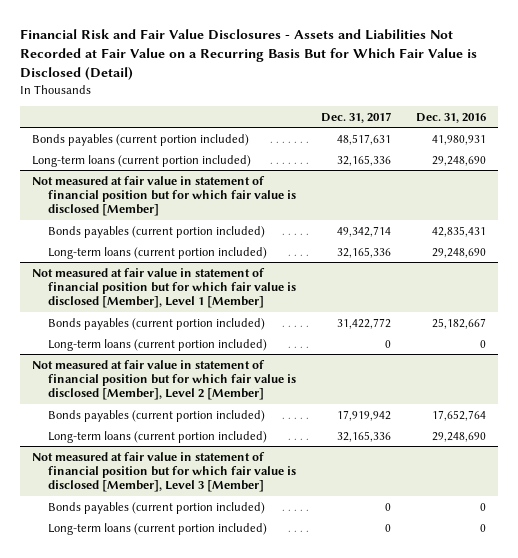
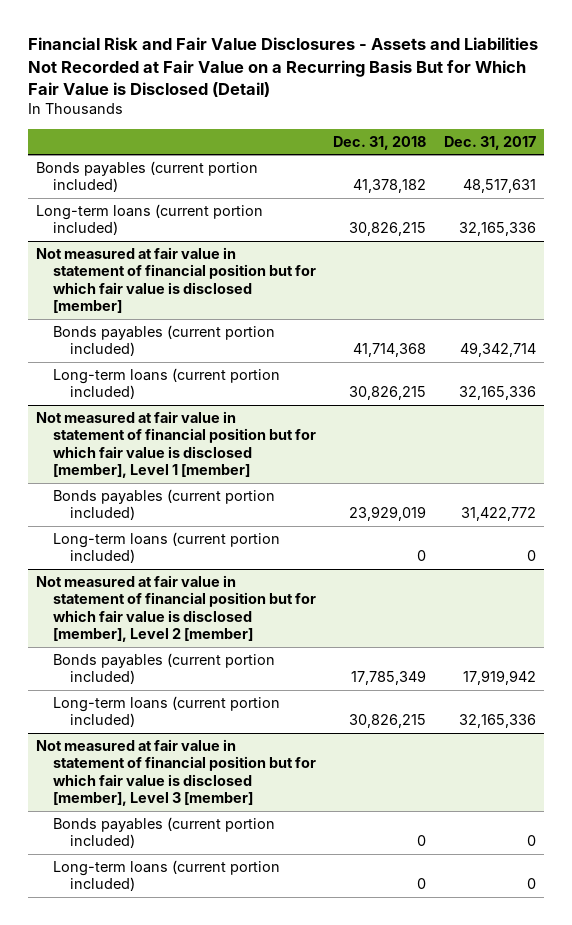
[416,112,487,123] Dec. 31, 2016 -> none
none -> [333,135,427,150] Dec. 31, 2018
[32,175,297,217] Not measured at fair value in statement of financial position but for which fair value is disclosed [Member] -> [36,246,317,314] Not measured at fair value in statement of financial position but for which fair value is disclosed [member]
[32,267,297,309] Not measured at fair value in statement of financial position but for which fair value is disclosed [Member], Level 1 [Member] -> [36,410,317,479] Not measured at fair value in statement of financial position but for which fair value is disclosed [member], Level 1 [member]
[32,359,297,401] Not measured at fair value in statement of financial position but for which fair value is disclosed [Member], Level 2 [Member] -> [36,574,317,643] Not measured at fair value in statement of financial position but for which fair value is disclosed [member], Level 2 [member]
[32,451,297,493] Not measured at fair value in statement of financial position but for which fair value is disclosed [Member], Level 3 [Member] -> [36,738,317,807] Not measured at fair value in statement of financial position but for which fair value is disclosed [member], Level 3 [member]

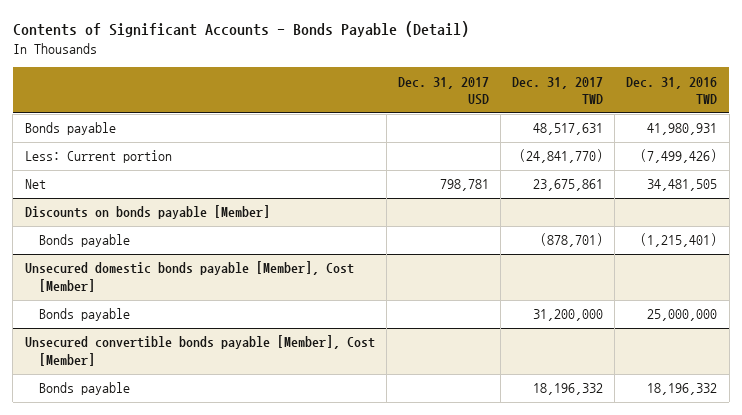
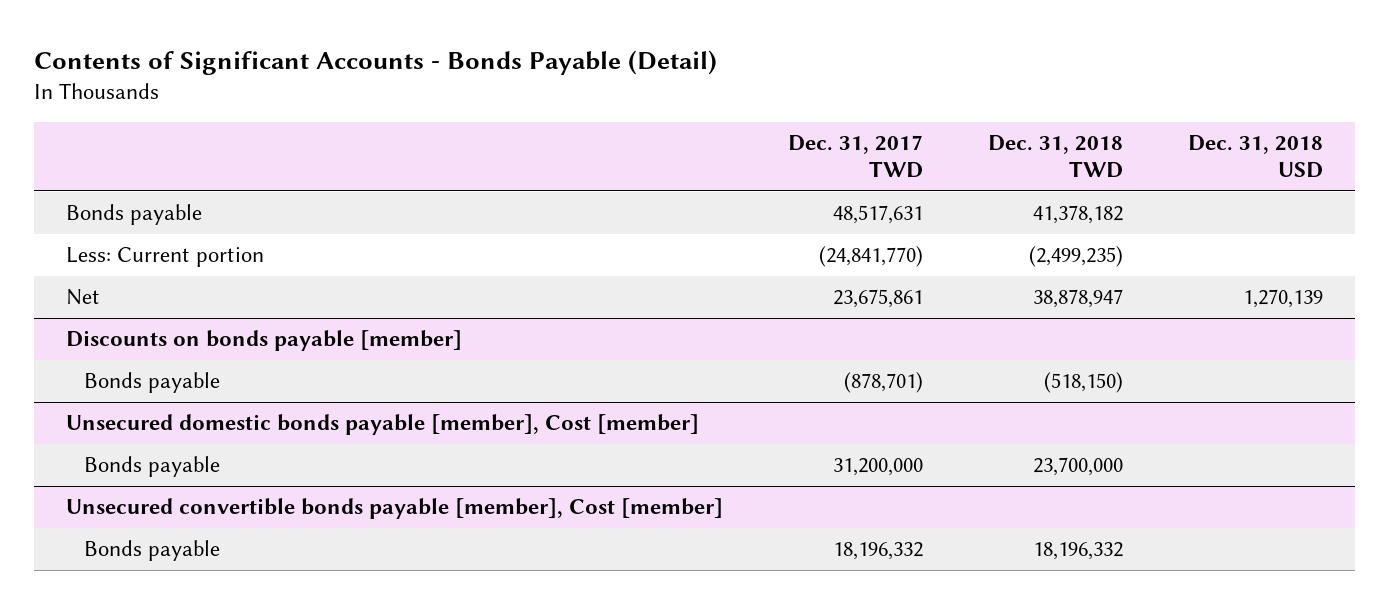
[397,76,489,106] Dec. 31, 2017 USD -> none
[626,76,718,105] Dec. 31, 2016 TWD -> none
none -> [987,134,1123,178] Dec. 31, 2018 TWD
none -> [1187,134,1323,178] Dec. 31, 2018 USD
[24,205,270,220] Discounts on bonds payable [Member] -> [66,330,463,352] Discounts on bonds payable [member]
[24,261,354,293] Unsecured domestic bonds payable [Member], Cost [Member] -> [66,414,700,436] Unsecured domestic bonds payable [member], Cost [member]
[24,335,375,367] Unsecured convertible bonds payable [Member], Cost [Member] -> [66,498,724,520] Unsecured convertible bonds payable [member], Cost [member]

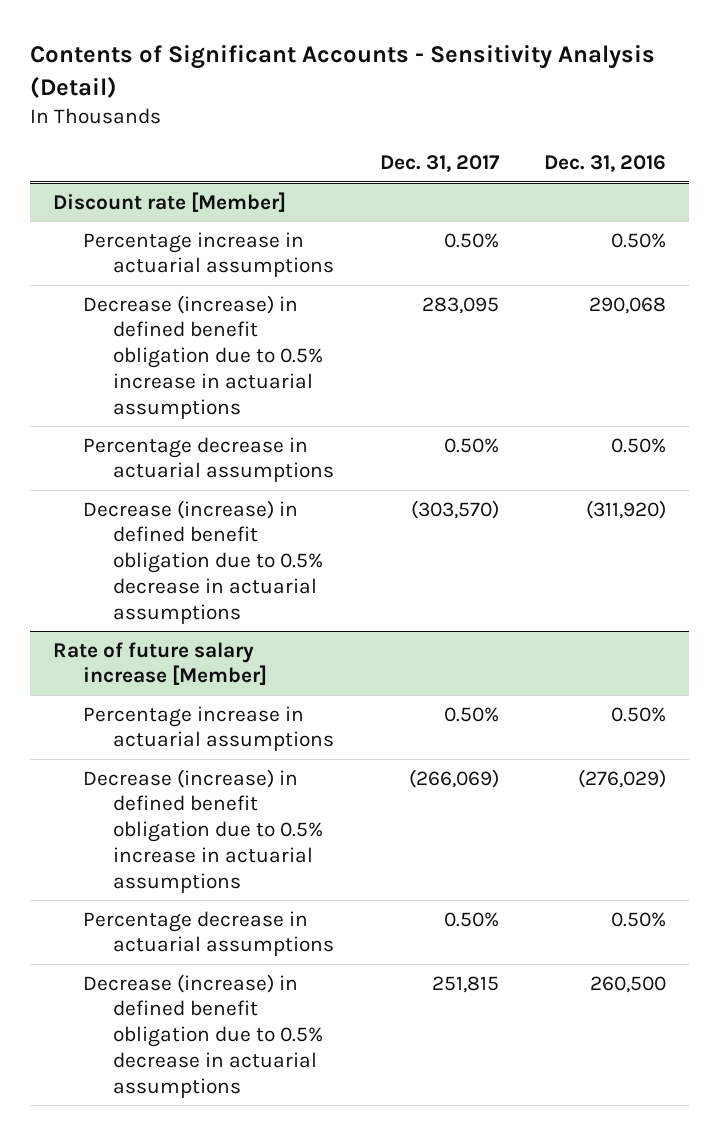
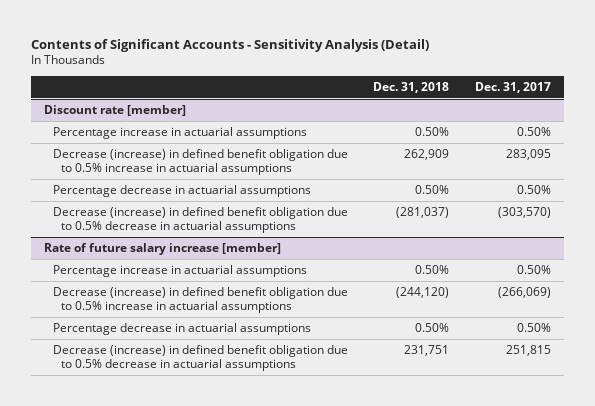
[544,155,667,173] Dec. 31, 2016 -> none
none -> [373,81,450,93] Dec. 31, 2018
[52,191,286,212] Discount rate [Member] -> [44,104,187,116] Discount rate [member]
[52,641,267,686] Rate of future salary increase [Member] -> [44,242,282,255] Rate of future salary increase [member]

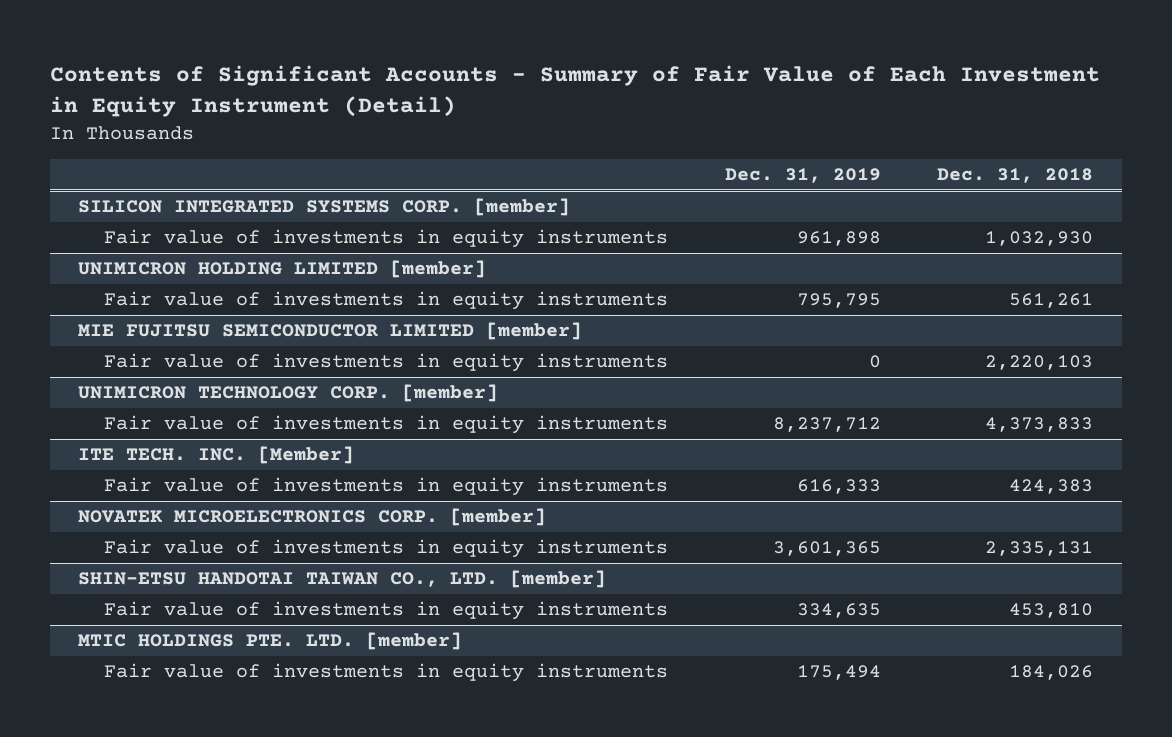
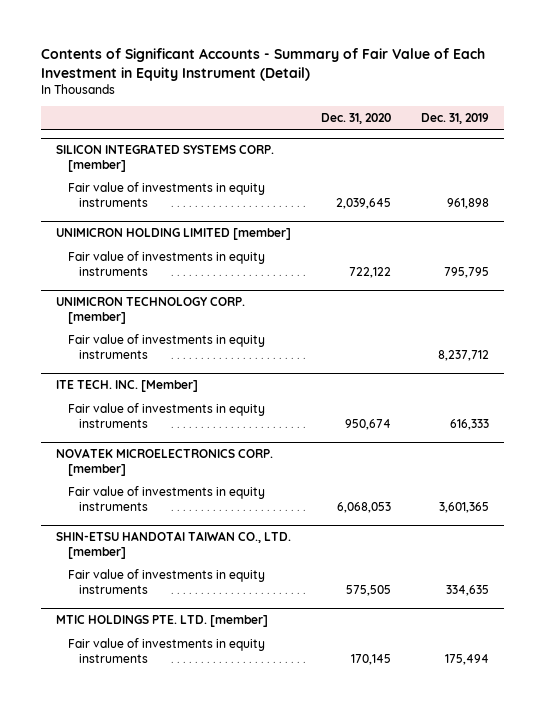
[937,168,1094,184] Dec. 31, 2018 -> none
none -> [321,113,392,125] Dec. 31, 2020
[78,322,583,341] MIE FUJITSU SEMICONDUCTOR LIMITED [member] -> none
[103,353,668,373] Fair value of investments in equity instruments -> none

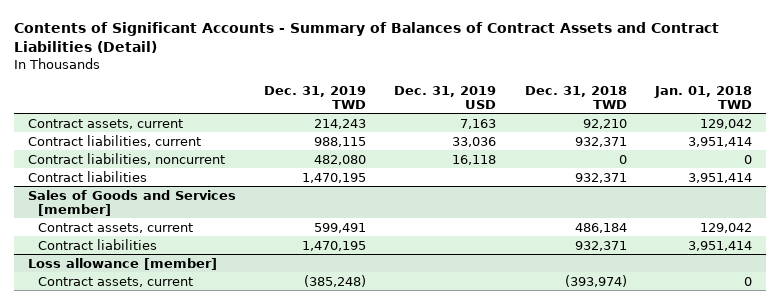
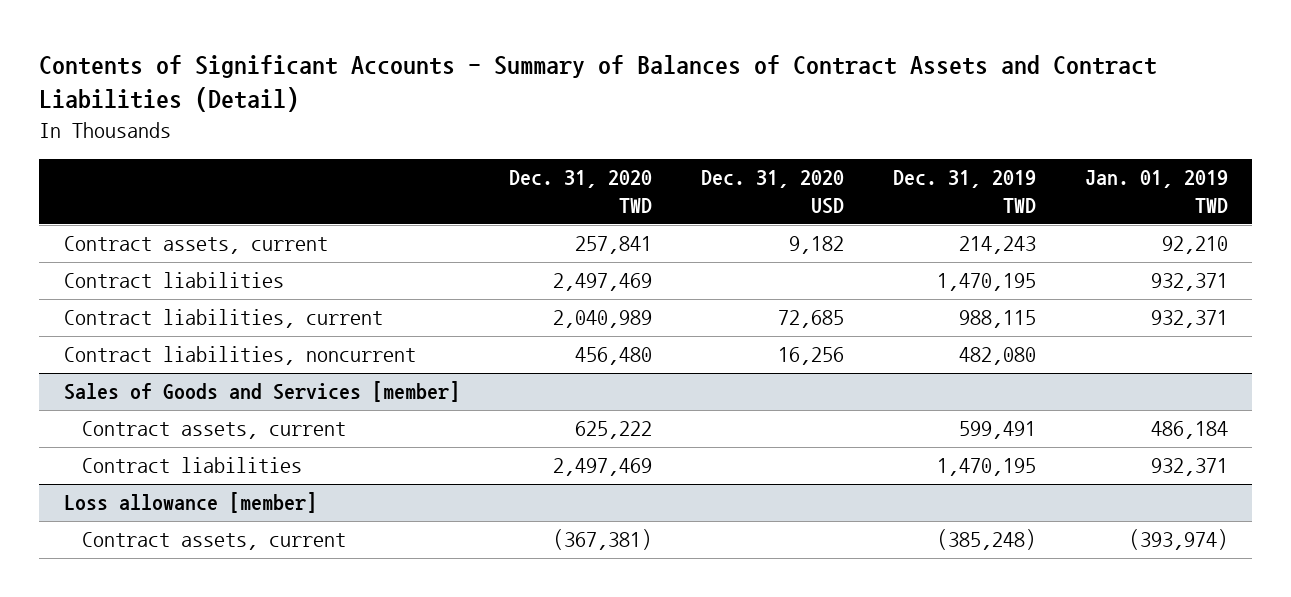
[394,85,497,109] Dec. 31, 2019 USD -> none
[524,85,627,109] Dec. 31, 2018 TWD -> none
[653,85,752,109] Jan. 01, 2018 TWD -> none
none -> [508,170,652,214] Dec. 31, 2020 TWD
none -> [700,170,844,215] Dec. 31, 2020 USD
none -> [1084,170,1228,214] Jan. 01, 2019 TWD
[27,170,147,182] Contract liabilities -> [63,272,284,289] Contract liabilities

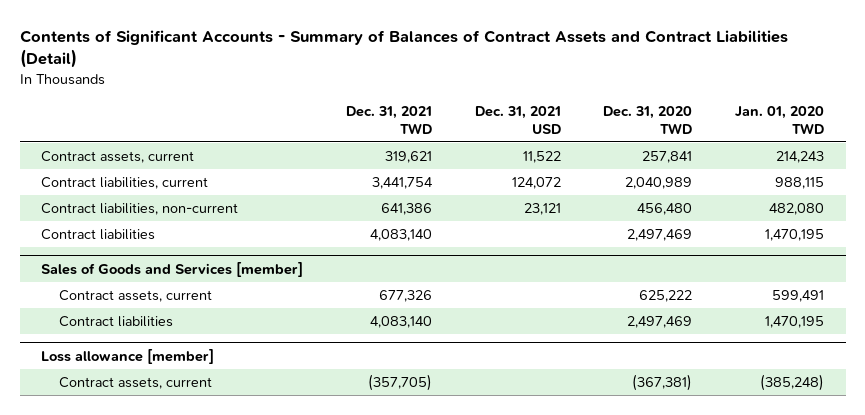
[700,170,844,215] Dec. 31, 2020 USD -> none
[892,170,1036,214] Dec. 31, 2019 TWD -> none
[1084,170,1228,214] Jan. 01, 2019 TWD -> none
none -> [345,105,432,134] Dec. 31, 2021 TWD
none -> [474,105,561,134] Dec. 31, 2021 USD
none -> [735,105,825,134] Jan. 01, 2020 TWD
[63,346,416,366] Contract liabilities, noncurrent -> [41,202,239,215] Contract liabilities, non-current
[63,272,284,289] Contract liabilities -> [41,228,156,240] Contract liabilities

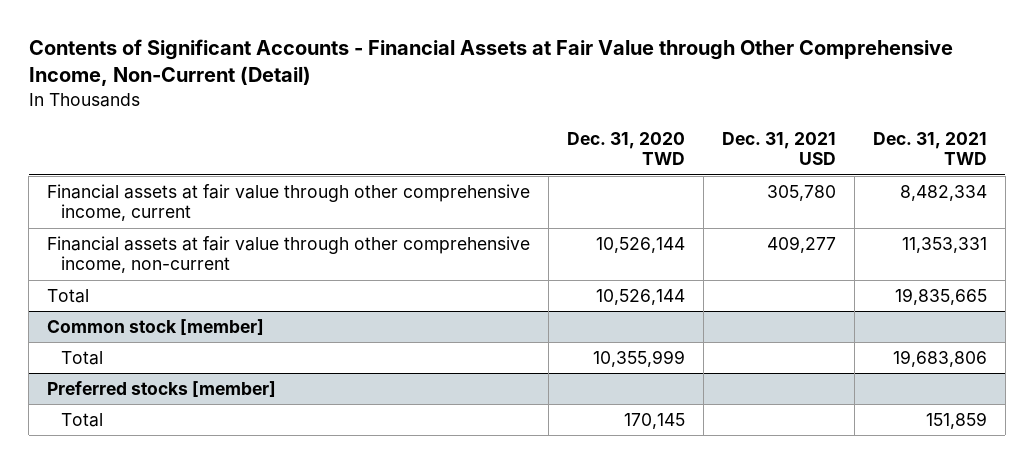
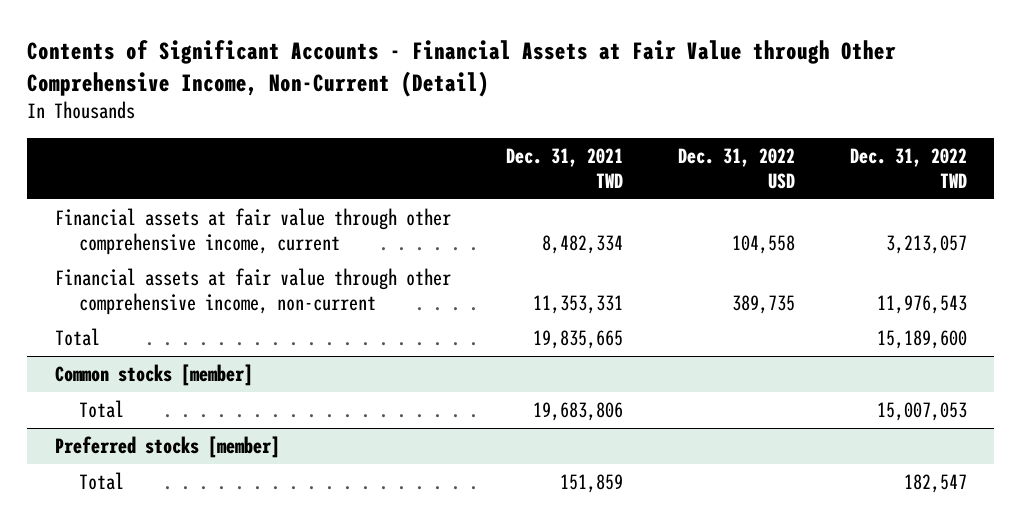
[566,131,685,166] Dec. 31, 2020 TWD -> none
[721,131,836,166] Dec. 31, 2021 USD -> none
none -> [677,148,795,190] Dec. 31, 2022 USD
none -> [849,148,967,189] Dec. 31, 2022 TWD
[47,318,265,335] Common stock [member] -> [54,363,253,386] Common stocks [member]

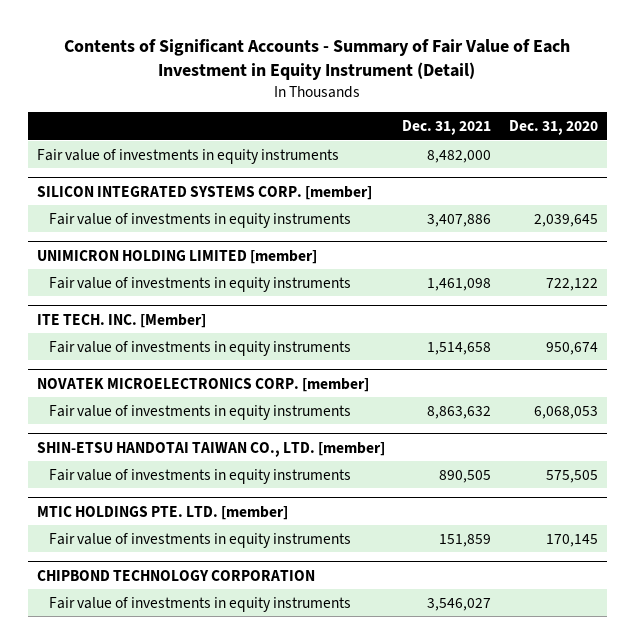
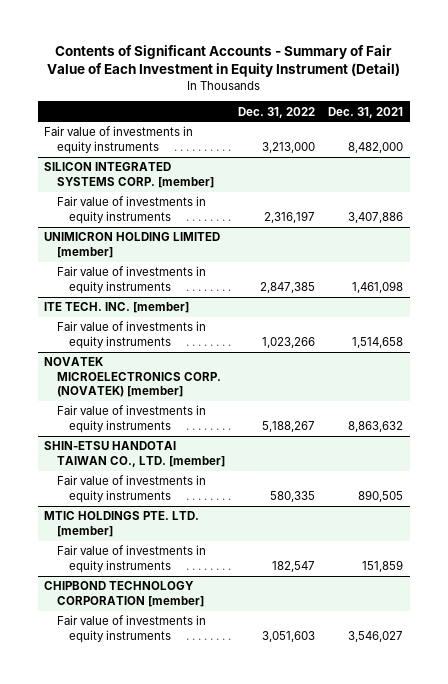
[509,120,599,136] Dec. 31, 2020 -> none
none -> [237,106,315,118] Dec. 31, 2022
[36,313,206,328] ITE TECH. INC. [Member] -> [44,302,190,314] ITE TECH. INC. [member]
[36,377,369,392] NOVATEK MICROELECTRONICS CORP. [member] -> [44,357,221,398] NOVATEK MICROELECTRONICS CORP. (NOVATEK) [member]
[36,569,315,581] CHIPBOND TECHNOLOGY CORPORATION -> [44,581,204,607] CHIPBOND TECHNOLOGY CORPORATION [member]

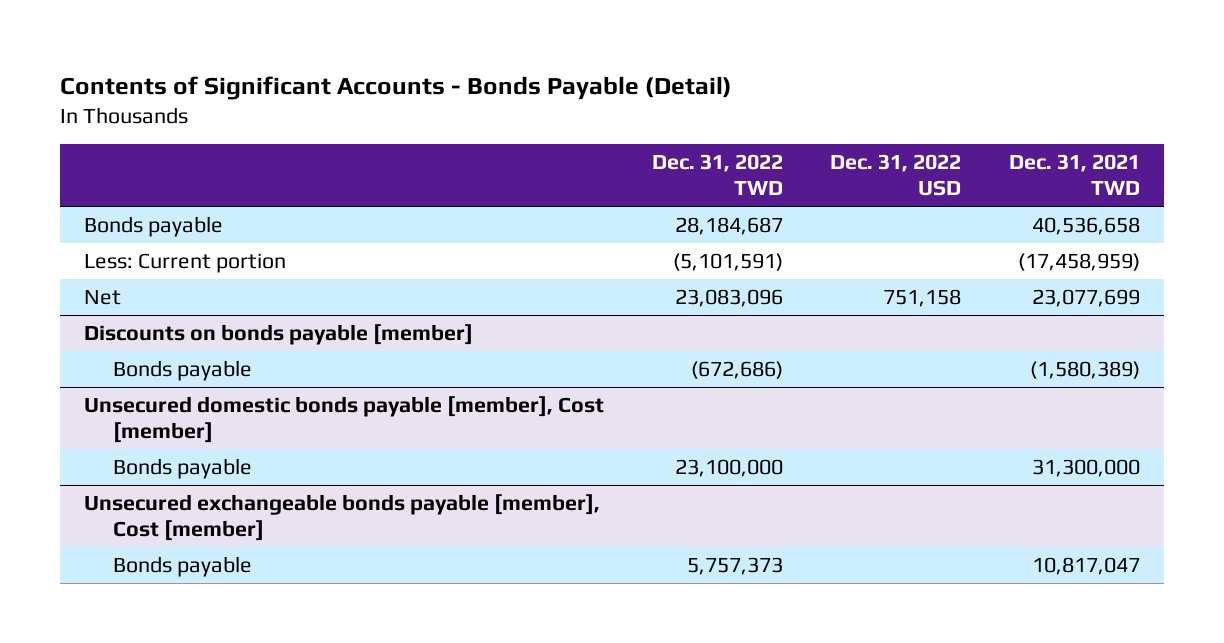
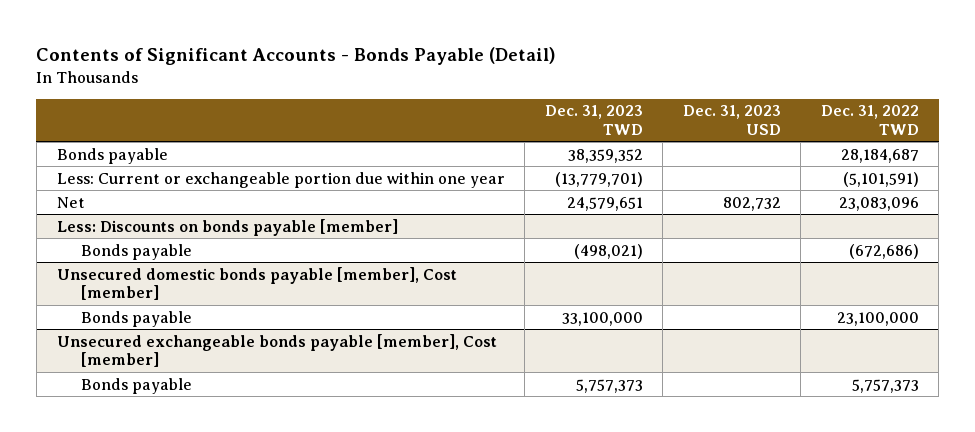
[830,154,962,196] Dec. 31, 2022 USD -> none
[1008,154,1140,195] Dec. 31, 2021 TWD -> none
none -> [544,105,643,135] Dec. 31, 2023 TWD
none -> [682,105,781,135] Dec. 31, 2023 USD
[84,253,287,274] Less: Current portion -> [56,171,505,188] Less: Current or exchangeable portion due within one year
[84,324,474,346] Discounts on bonds payable [member] -> [56,218,398,236] Less: Discounts on bonds payable [member]

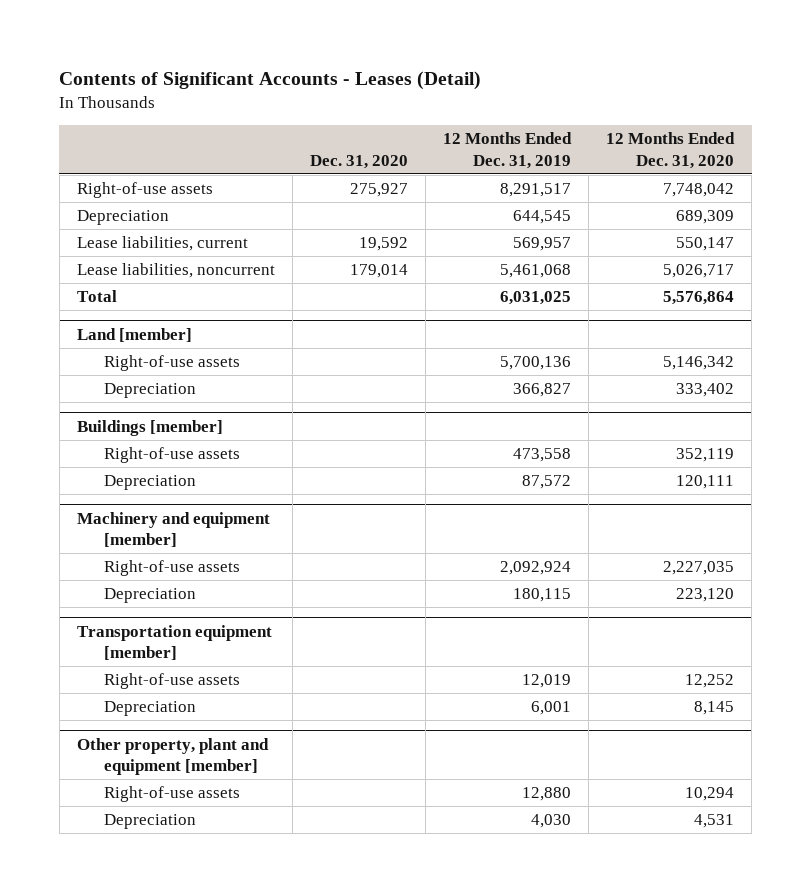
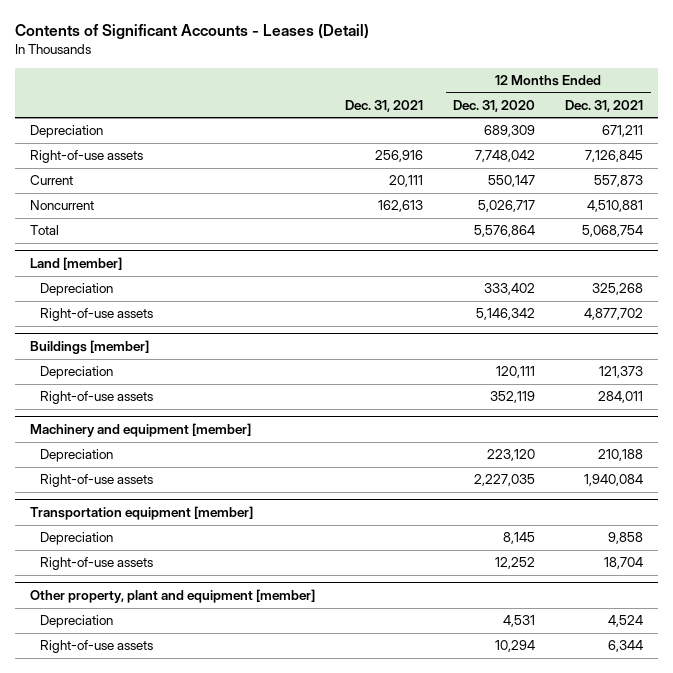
[309,154,408,169] Dec. 31, 2020 -> none
[443,132,573,169] 12 Months Ended Dec. 31, 2019 -> none
none -> [345,99,424,112] Dec. 31, 2021
none -> [565,99,644,112] Dec. 31, 2021
[76,181,213,198] Right-of-use assets -> [30,150,144,164] Right-of-use assets
[76,235,248,251] Lease liabilities, current -> [30,175,74,186] Current
[76,262,275,278] Lease liabilities, noncurrent -> [30,200,95,211] Noncurrent
[103,354,240,371] Right-of-use assets -> [40,308,154,322] Right-of-use assets
[103,446,240,463] Right-of-use assets -> [40,391,154,405] Right-of-use assets
[103,559,240,576] Right-of-use assets -> [40,474,154,488] Right-of-use assets
[103,672,240,689] Right-of-use assets -> [40,557,154,571] Right-of-use assets
[103,785,240,802] Right-of-use assets -> [40,640,154,654] Right-of-use assets

